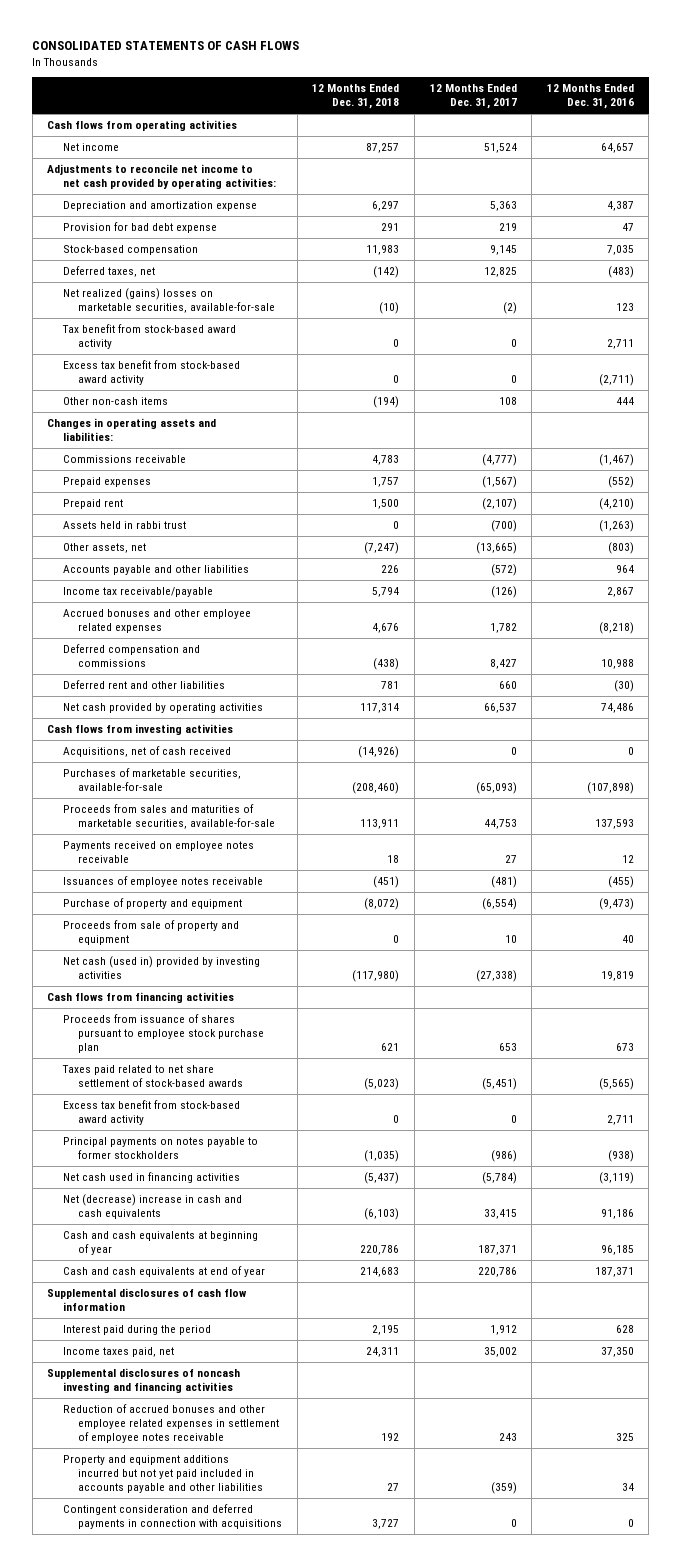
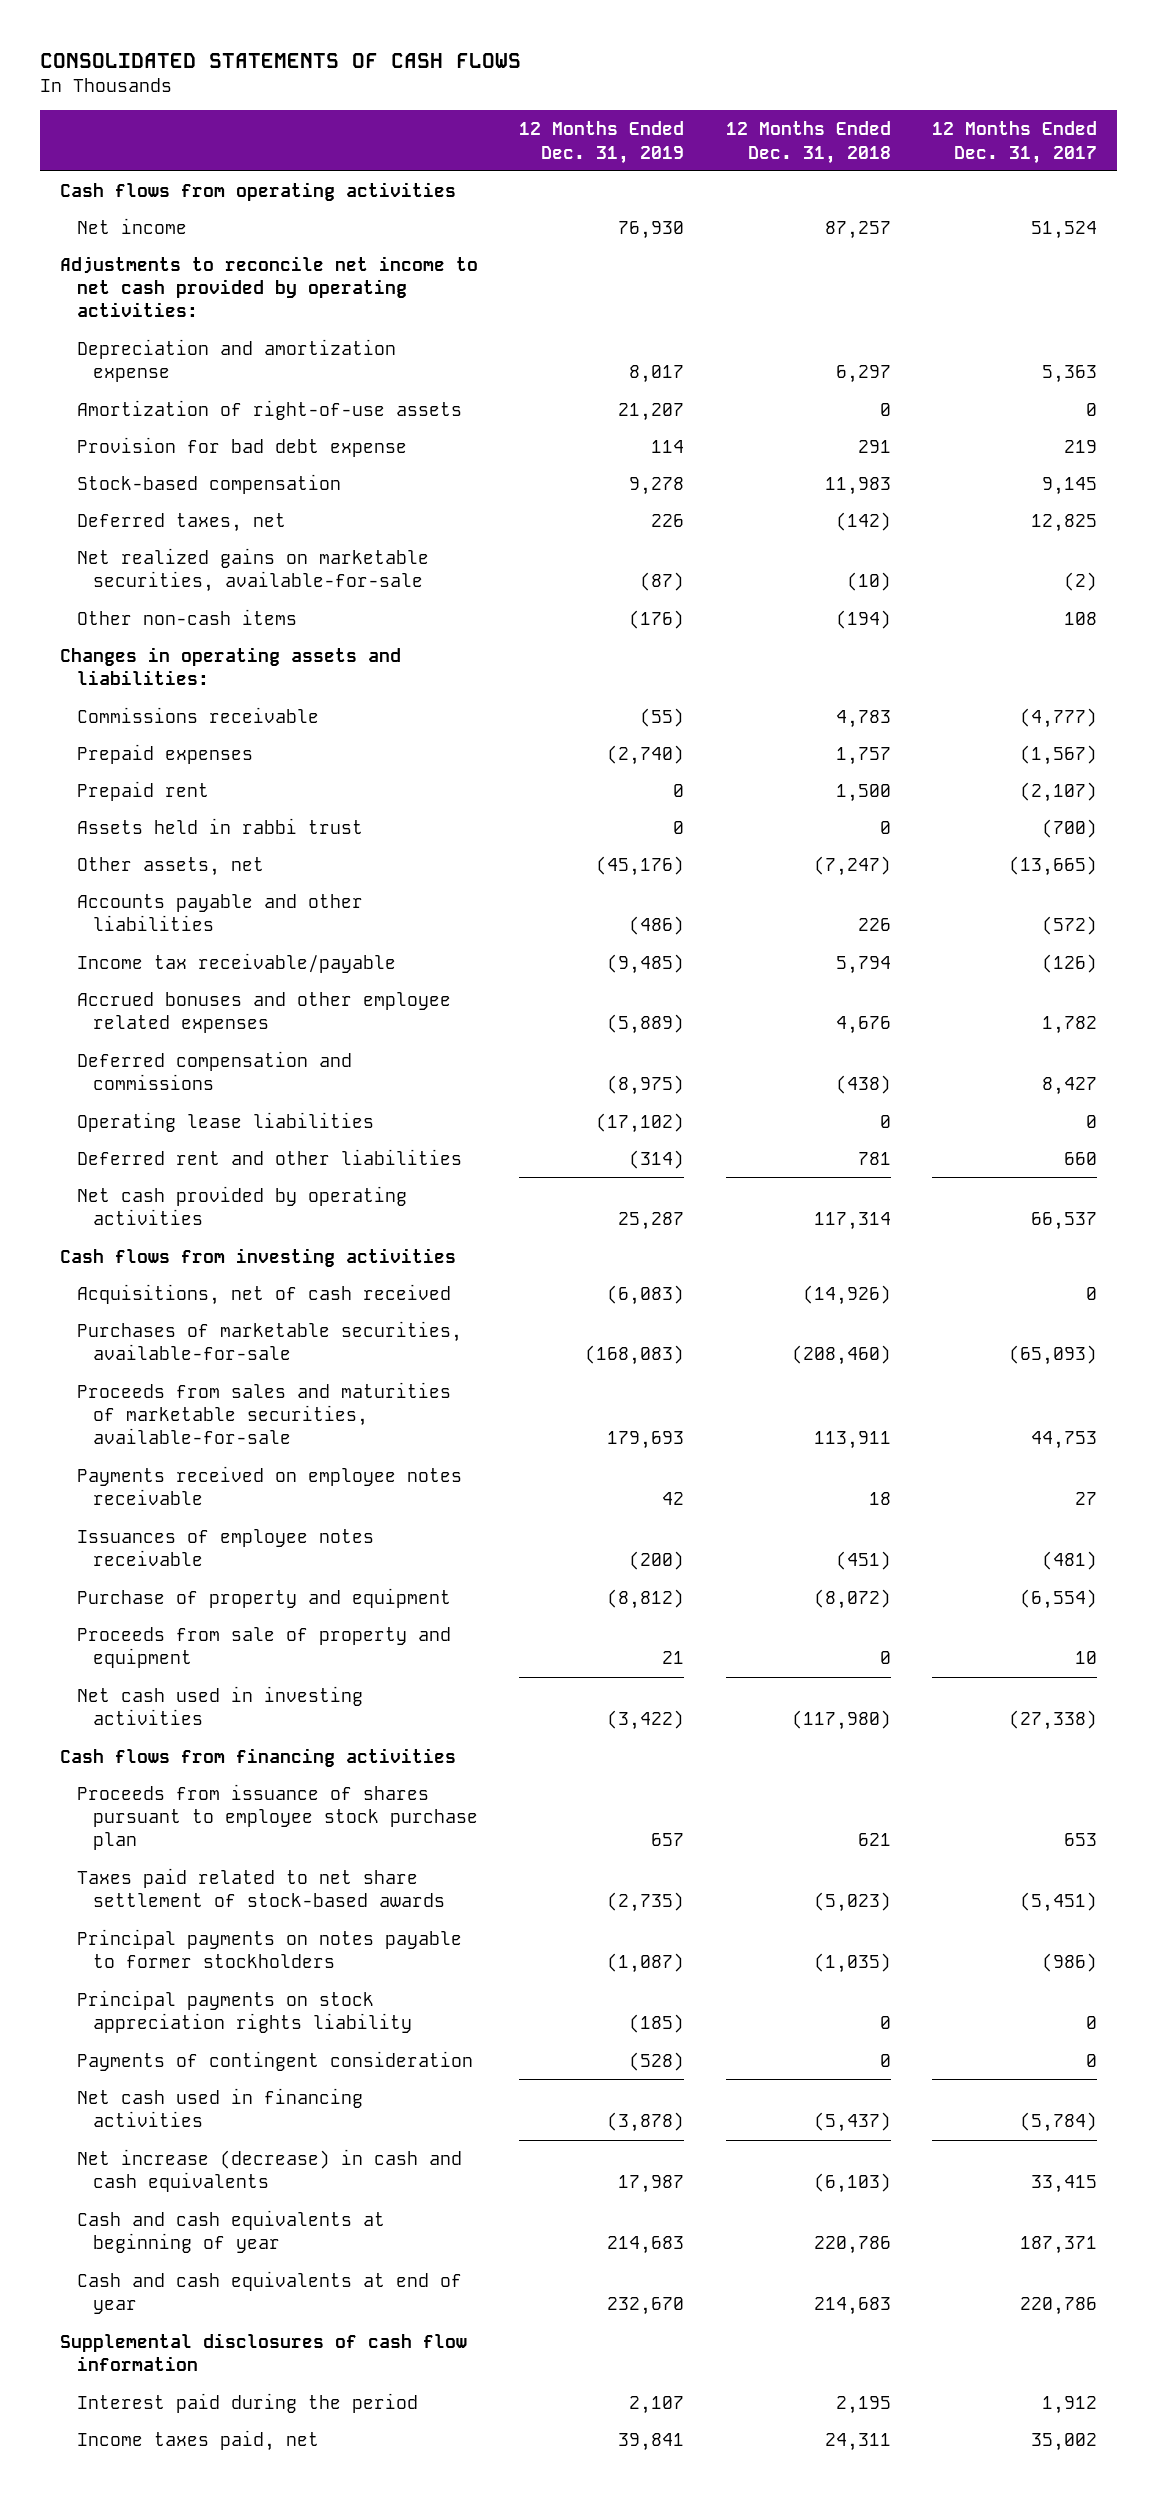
[546,84,634,110] 12 Months Ended Dec. 31, 2016 -> none
none -> [519,121,685,164] 12 Months Ended Dec. 31, 2019
none -> [76,400,462,421] Amortization of right-of-use assets
[61,324,236,350] Tax benefit from stock-based award activity -> none
[62,360,240,386] Excess tax benefit from stock-based award activity -> none
[62,288,276,314] Net realized (gains) losses on marketable securities, available-for-sale -> [76,548,429,593] Net realized gains on marketable securities, available-for-sale
none -> [76,1112,374,1133] Operating lease liabilities
[62,956,260,980] Net cash (used in) provided by investing activities -> [76,1686,363,1726] Net cash used in investing activities
[62,1100,240,1126] Excess tax benefit from stock-based award activity -> none
none -> [76,1990,413,2034] Principal payments on stock appreciation rights liability
none -> [76,2051,473,2072] Payments of contingent consideration
[62,1194,242,1220] Net (decrease) increase in cash and cash equivalents -> [76,2149,462,2193] Net increase (decrease) in cash and cash equivalents
[47,1368,241,1394] Supplemental disclosures of noncash investing and financing activities -> none
[62,1404,280,1443] Reduction of accrued bonuses and other employee related expenses in settlement of employee notes receivable -> none
[62,1455,264,1493] Property and equipment additions incurred but not yet paid included in accounts payable and other liabilities -> none
[62,1504,283,1530] Contingent consideration and deferred payments in connection with acquisitions -> none

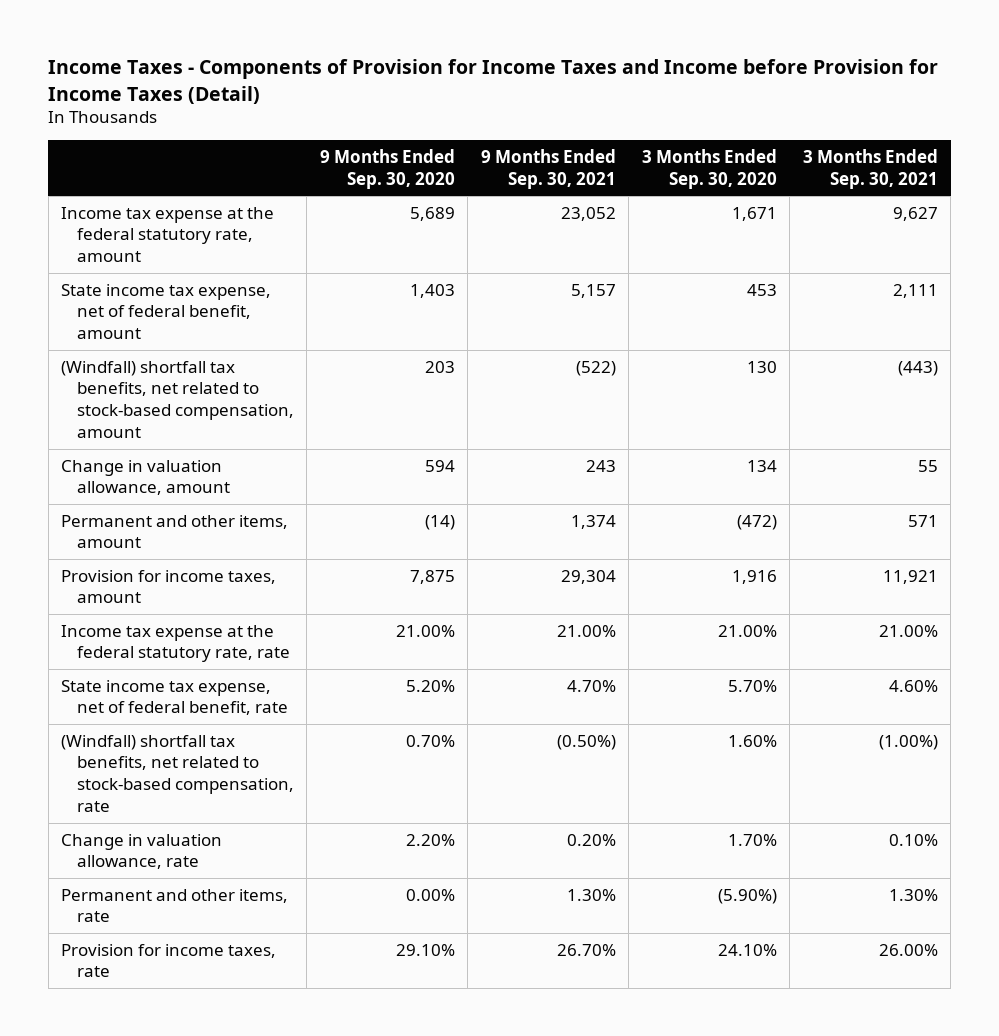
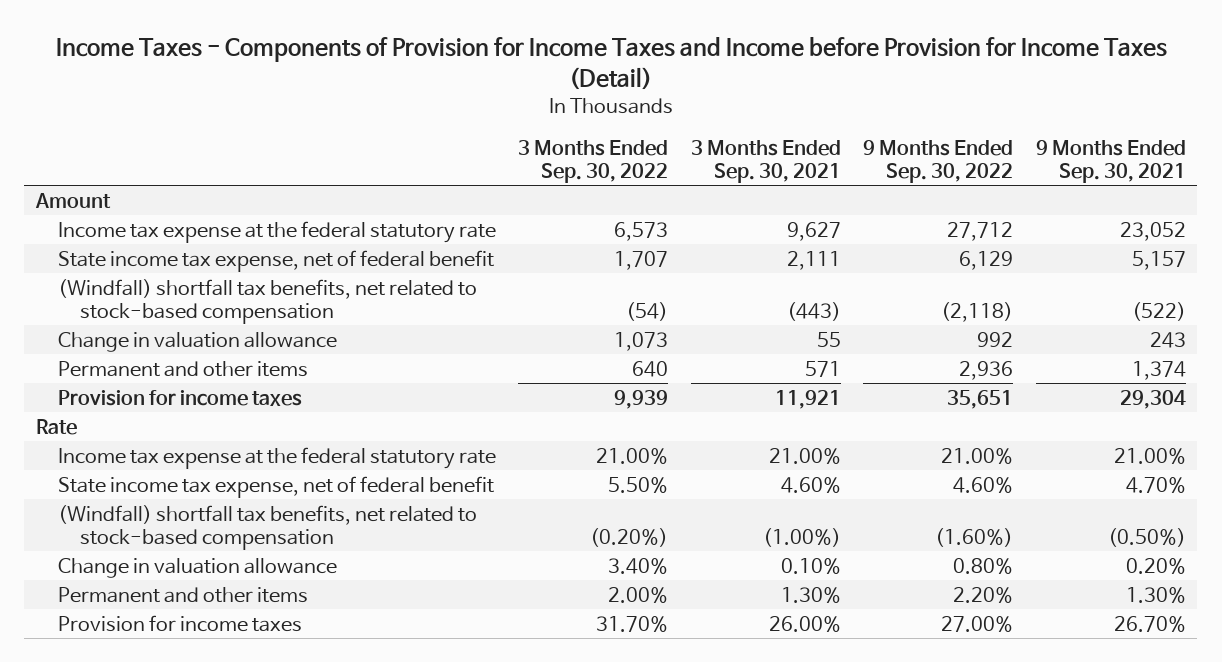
[319,148,455,189] 9 Months Ended Sep. 30, 2020 -> none
[641,148,777,189] 3 Months Ended Sep. 30, 2020 -> none
none -> [518,139,669,184] 3 Months Ended Sep. 30, 2022
none -> [863,139,1014,184] 9 Months Ended Sep. 30, 2022
none -> [34,192,111,208] Amount
[61,206,275,263] Income tax expense at the federal statutory rate, amount -> [57,220,496,243] Income tax expense at the federal statutory rate
[61,283,272,340] State income tax expense, net of federal benefit, amount -> [57,249,494,272] State income tax expense, net of federal benefit
[61,360,294,439] (Windfall) shortfall tax benefits, net related to stock-based compensation, amount -> [57,278,477,324] (Windfall) shortfall tax benefits, net related to stock-based compensation
[61,459,230,496] Change in valuation allowance, amount -> [57,331,337,352] Change in valuation allowance
[61,514,289,549] Permanent and other items, amount -> [57,360,308,377] Permanent and other items
[61,569,277,604] Provision for income taxes, amount -> [57,389,302,406] Provision for income taxes
none -> [35,418,77,435] Rate
[61,624,290,663] Income tax expense at the federal statutory rate, rate -> [57,446,496,469] Income tax expense at the federal statutory rate
[61,679,288,716] State income tax expense, net of federal benefit, rate -> [57,475,494,498] State income tax expense, net of federal benefit
[61,734,294,813] (Windfall) shortfall tax benefits, net related to stock-based compensation, rate -> [57,504,477,550] (Windfall) shortfall tax benefits, net related to stock-based compensation
[61,833,223,870] Change in valuation allowance, rate -> [57,557,337,578] Change in valuation allowance
[61,888,289,923] Permanent and other items, rate -> [57,586,308,603] Permanent and other items
[61,943,277,978] Provision for income taxes, rate -> [57,614,302,632] Provision for income taxes

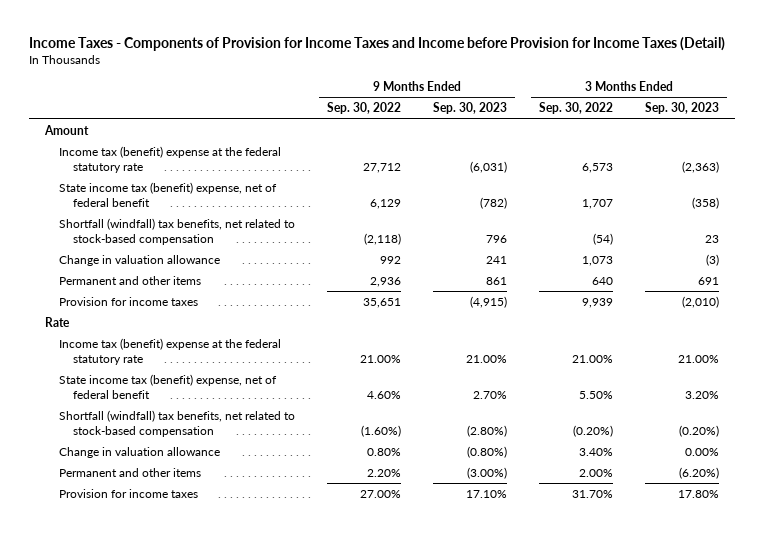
[690,139,841,184] 3 Months Ended Sep. 30, 2021 -> none
[1035,139,1186,184] 9 Months Ended Sep. 30, 2021 -> none
none -> [432,102,507,115] Sep. 30, 2023
none -> [645,102,720,115] Sep. 30, 2023
[57,220,496,243] Income tax expense at the federal statutory rate -> [58,146,281,173] Income tax (benefit) expense at the federal statutory rate
[57,249,494,272] State income tax expense, net of federal benefit -> [58,182,277,207] State income tax (benefit) expense, net of federal benefit
[57,278,477,324] (Windfall) shortfall tax benefits, net related to stock-based compensation -> [58,218,295,245] Shortfall (windfall) tax benefits, net related to stock-based compensation
[57,446,496,469] Income tax expense at the federal statutory rate -> [58,338,281,365] Income tax (benefit) expense at the federal statutory rate
[57,475,494,498] State income tax expense, net of federal benefit -> [58,374,277,399] State income tax (benefit) expense, net of federal benefit
[57,504,477,550] (Windfall) shortfall tax benefits, net related to stock-based compensation -> [58,410,295,437] Shortfall (windfall) tax benefits, net related to stock-based compensation

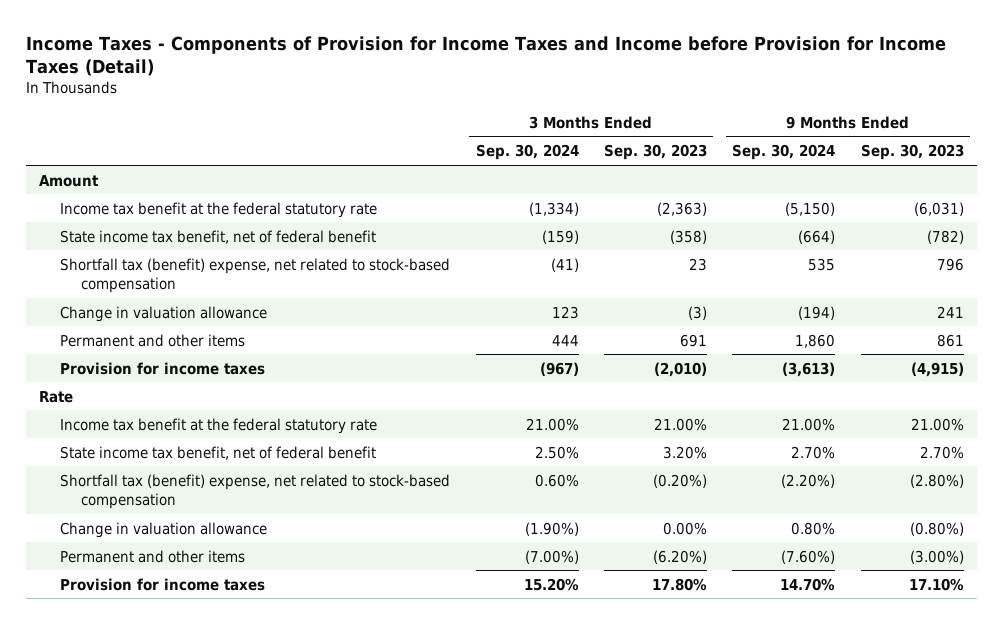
[326,102,401,115] Sep. 30, 2022 -> none
[539,102,614,115] Sep. 30, 2022 -> none
none -> [475,144,579,161] Sep. 30, 2024
none -> [732,144,836,161] Sep. 30, 2024
[58,146,281,173] Income tax (benefit) expense at the federal statutory rate -> [60,201,378,218] Income tax benefit at the federal statutory rate
[58,182,277,207] State income tax (benefit) expense, net of federal benefit -> [60,229,377,244] State income tax benefit, net of federal benefit
[58,218,295,245] Shortfall (windfall) tax benefits, net related to stock-based compensation -> [60,257,451,294] Shortfall tax (benefit) expense, net related to stock-based compensation
[58,338,281,365] Income tax (benefit) expense at the federal statutory rate -> [60,417,378,434] Income tax benefit at the federal statutory rate
[58,374,277,399] State income tax (benefit) expense, net of federal benefit -> [60,445,377,460] State income tax benefit, net of federal benefit
[58,410,295,437] Shortfall (windfall) tax benefits, net related to stock-based compensation -> [60,473,451,510] Shortfall tax (benefit) expense, net related to stock-based compensation

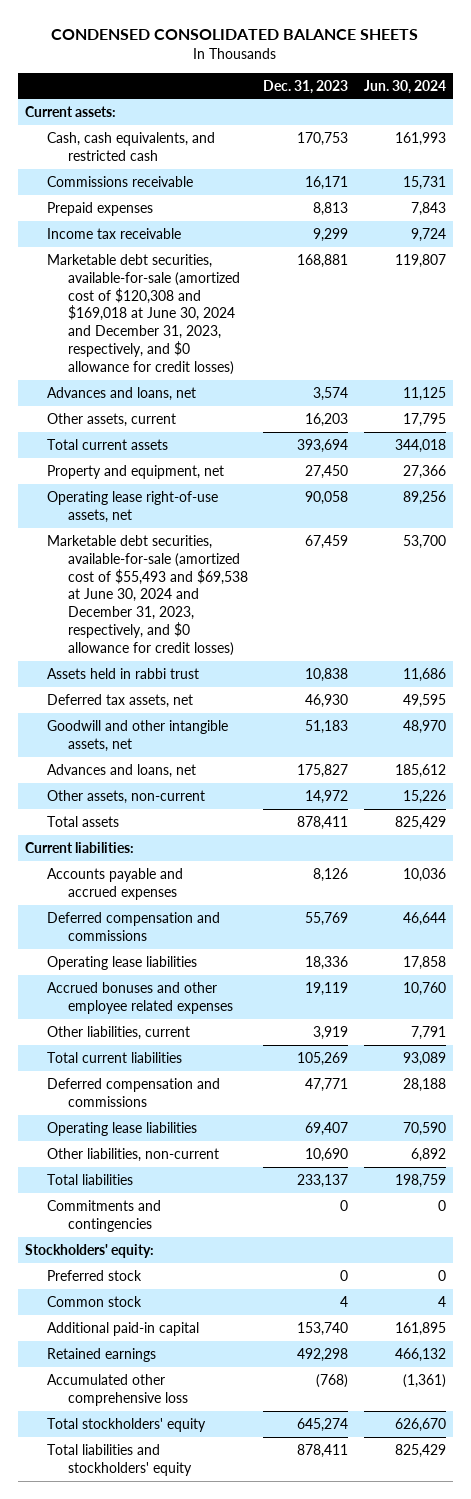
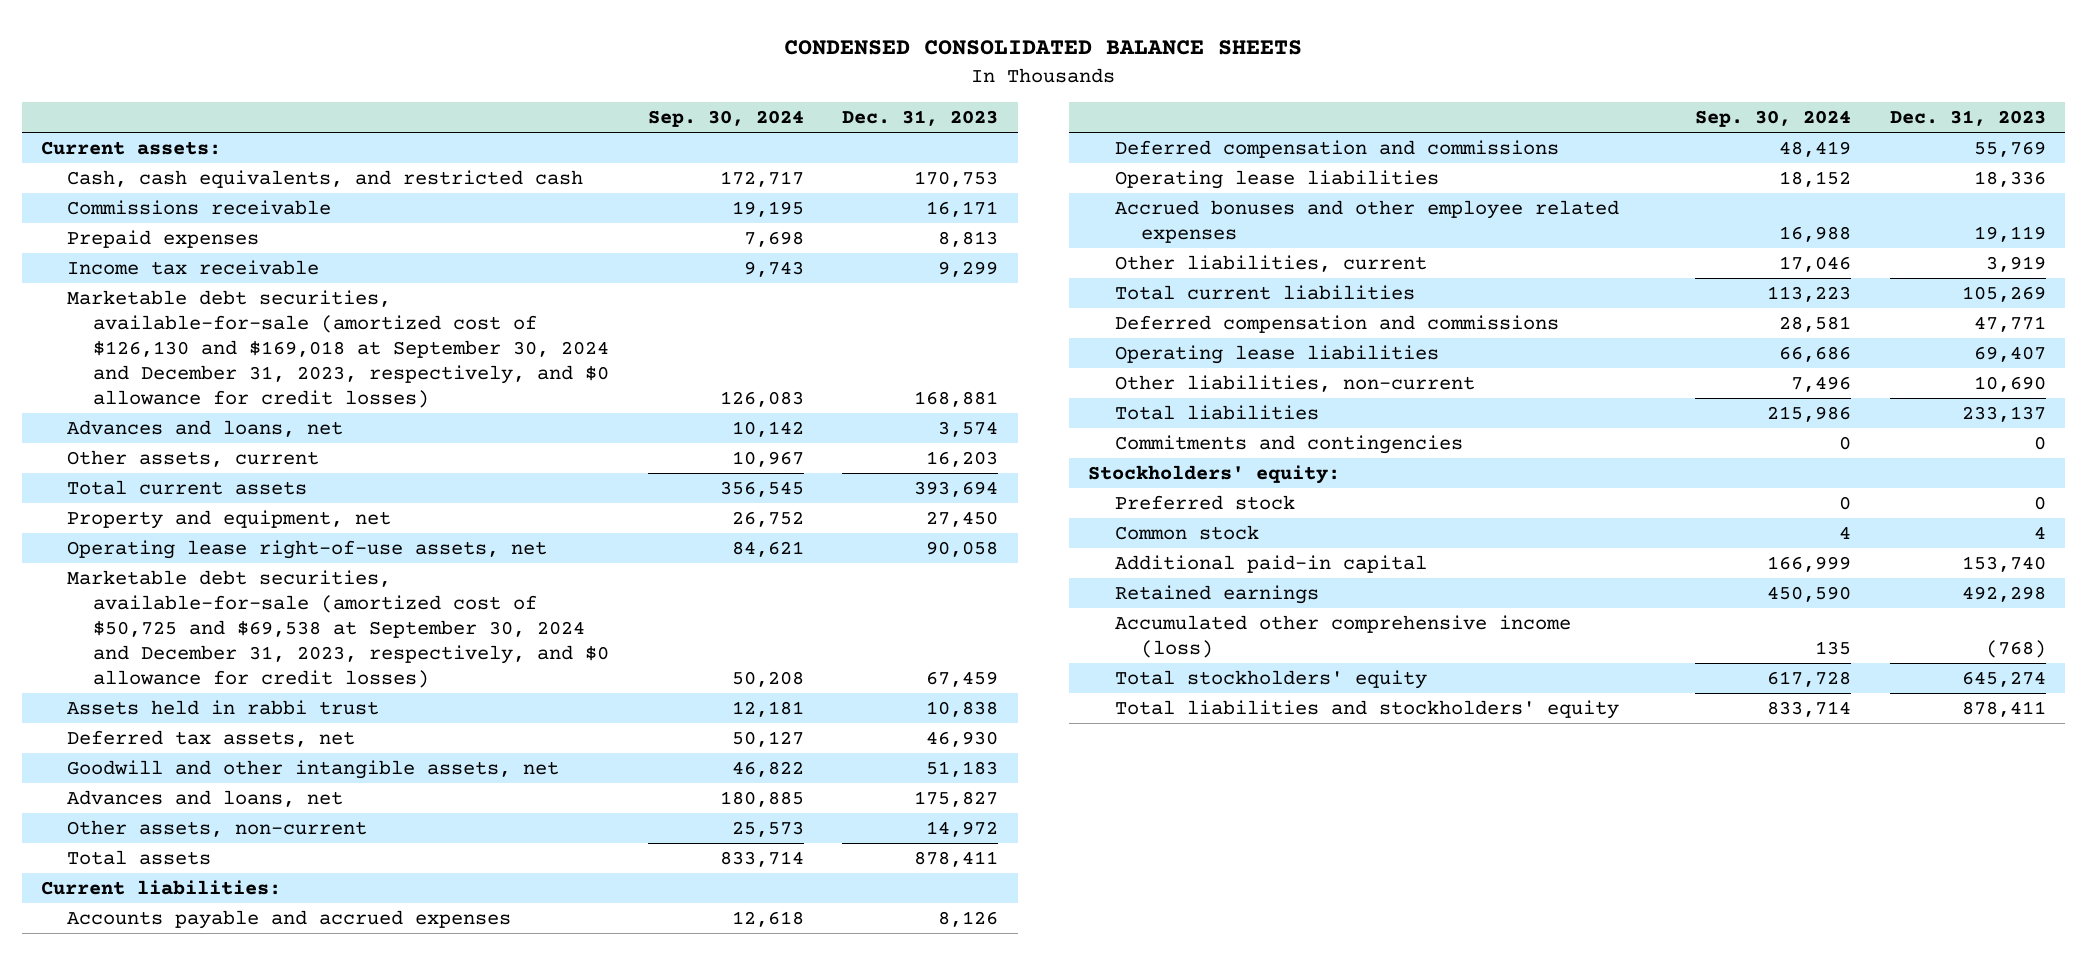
[363,79,446,94] Jun. 30, 2024 -> none
none -> [647,110,804,128] Sep. 30, 2024
[46,253,241,375] Marketable debt securities, available-for-sale (amortized cost of $120,308 and $169,018 at June 30, 2024 and December 31, 2023, respectively, and $0 allowance for credit losses) -> [67,290,610,408] Marketable debt securities, available-for-sale (amortized cost of $126,130 and $169,018 at September 30, 2024 and December 31, 2023, respectively, and $0 allowance for credit losses)
[46,534,249,656] Marketable debt securities, available-for-sale (amortized cost of $55,493 and $69,538 at June 30, 2024 and December 31, 2023, respectively, and $0 allowance for credit losses) -> [67,570,610,688] Marketable debt securities, available-for-sale (amortized cost of $50,725 and $69,538 at September 30, 2024 and December 31, 2023, respectively, and $0 allowance for credit losses)
[46,1373,189,1406] Accumulated other comprehensive loss -> [1114,615,1571,658] Accumulated other comprehensive income (loss)

